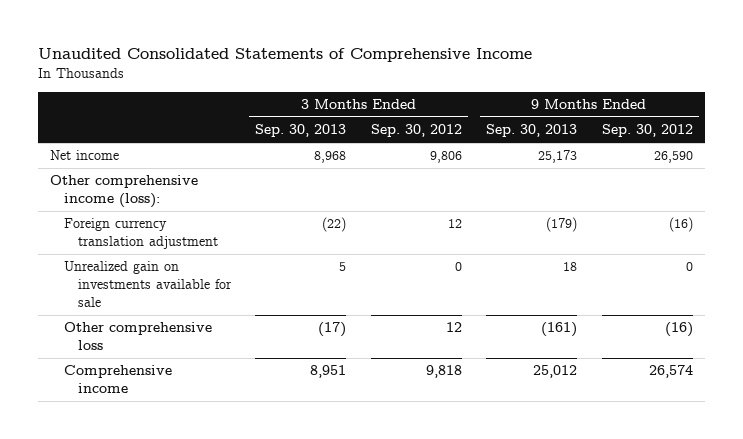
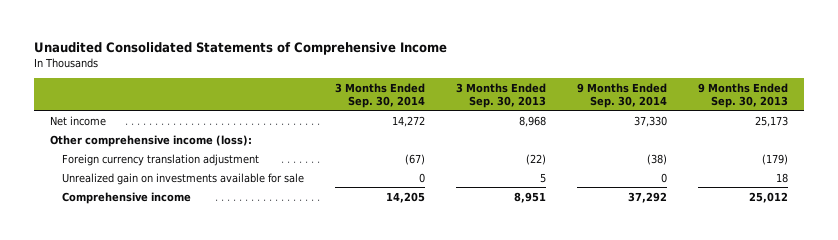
[370,124,462,138] Sep. 30, 2012 -> none
[601,124,693,138] Sep. 30, 2012 -> none
none -> [335,82,426,108] 3 Months Ended Sep. 30, 2014
none -> [577,82,668,108] 9 Months Ended Sep. 30, 2014
[64,322,213,350] Other comprehensive loss -> none

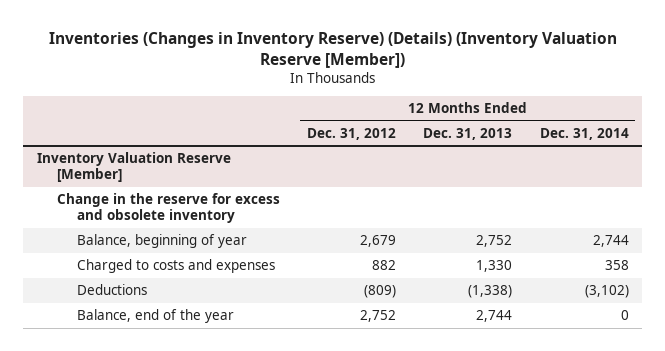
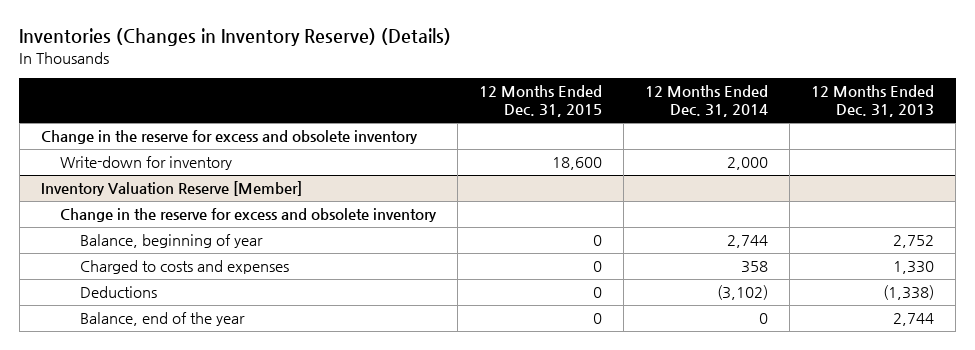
[48,31,617,68] Inventories (Changes in Inventory Reserve) (Details) (Inventory Valuation Reserve [Member]) -> [19,28,452,47] Inventories (Changes in Inventory Reserve) (Details)
[307,127,397,140] Dec. 31, 2012 -> none
none -> [479,85,603,118] 12 Months Ended Dec. 31, 2015
none -> [40,130,418,145] Change in the reserve for excess and obsolete inventory
none -> [60,156,233,171] Write-down for inventory

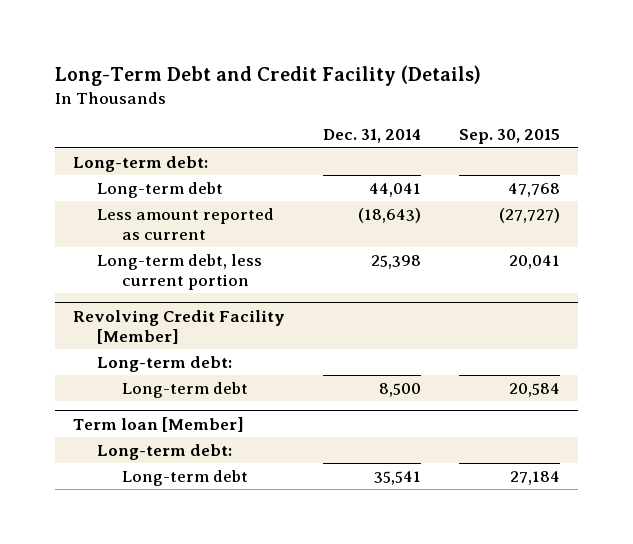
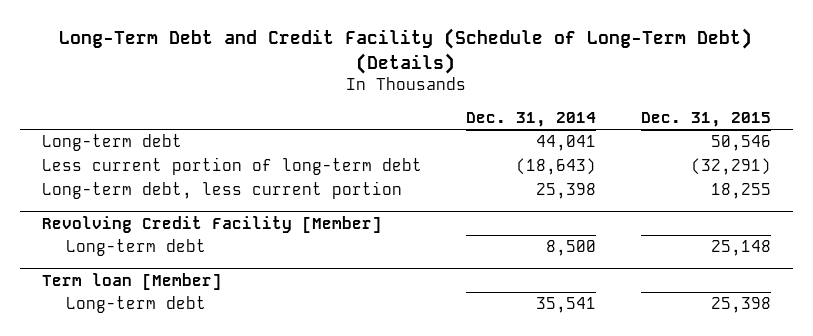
[54,65,481,87] Long-Term Debt and Credit Facility (Details) -> [59,28,753,74] Long-Term Debt and Credit Facility (Schedule of Long-Term Debt) (Details)
[458,129,560,145] Sep. 30, 2015 -> none
none -> [640,111,771,127] Dec. 31, 2015
[73,155,209,172] Long-term debt: -> none
[97,207,275,240] Less amount reported as current -> [42,157,423,176] Less current portion of long-term debt
[97,355,233,372] Long-term debt: -> none
[97,443,233,460] Long-term debt: -> none

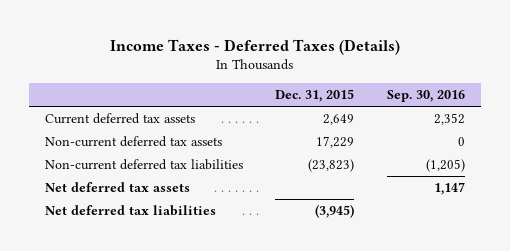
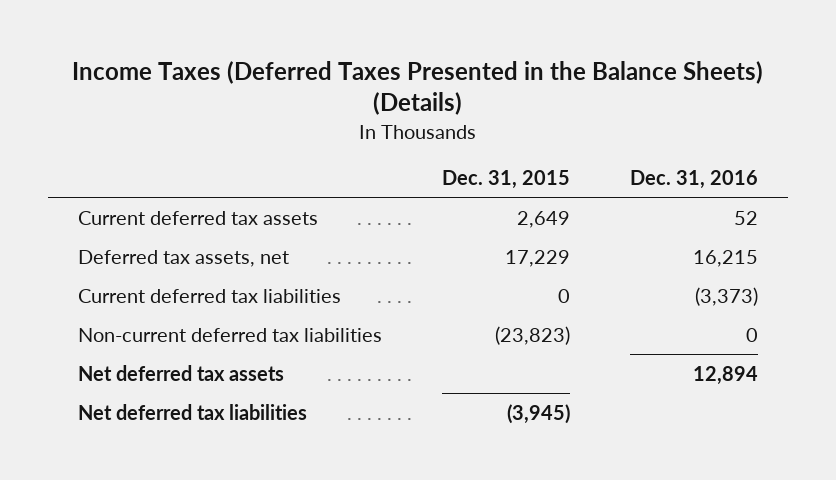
[109,38,400,55] Income Taxes - Deferred Taxes (Details) -> [72,60,764,116] Income Taxes (Deferred Taxes Presented in the Balance Sheets) (Details)
[386,90,465,103] Sep. 30, 2016 -> none
none -> [629,170,758,190] Dec. 31, 2016
[45,136,223,148] Non-current deferred tax assets -> [78,249,290,267] Deferred tax assets, net
none -> [78,288,342,303] Current deferred tax liabilities

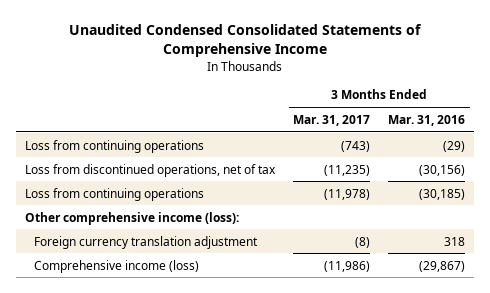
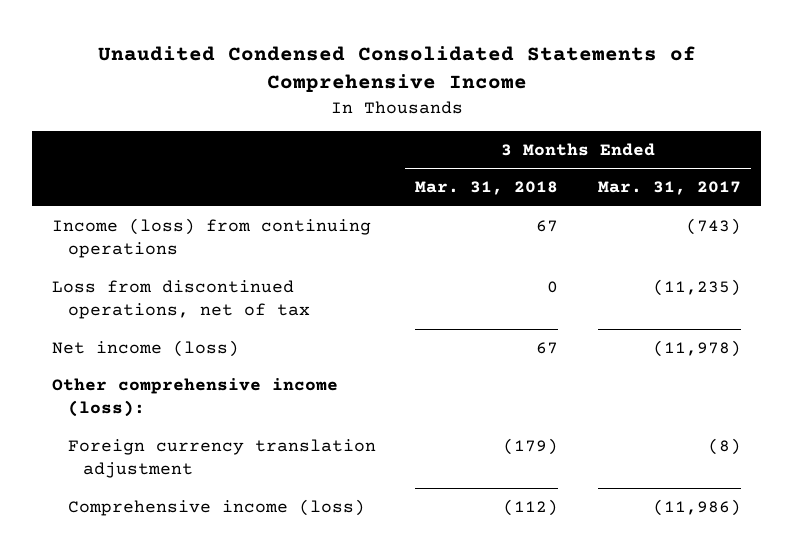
[388,114,466,126] Mar. 31, 2016 -> none
none -> [415,181,559,196] Mar. 31, 2018
[25,139,205,153] Loss from continuing operations -> [52,217,372,259] Income (loss) from continuing operations
[25,187,205,201] Loss from continuing operations -> [52,339,240,357] Net income (loss)

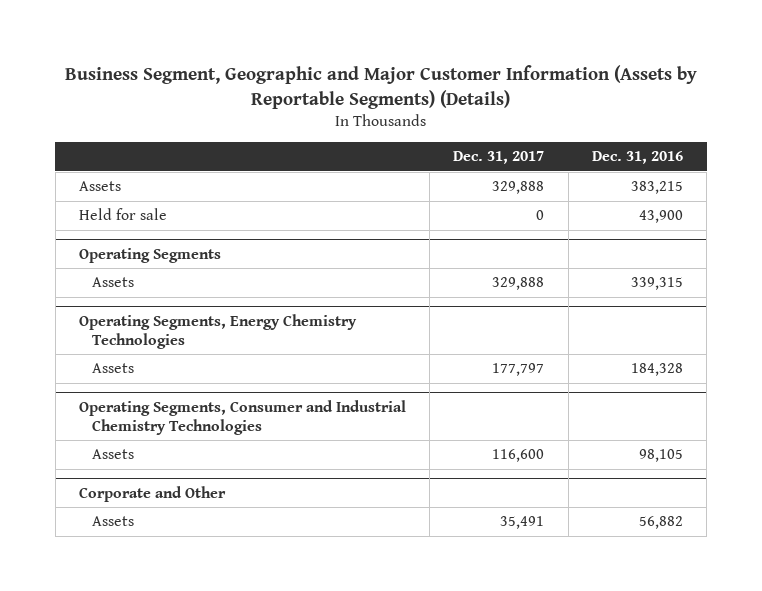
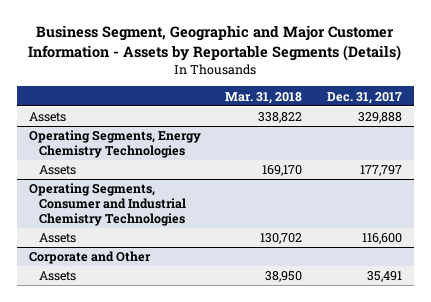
[64,65,697,109] Business Segment, Geographic and Major Customer Information (Assets by Reportable Segments) (Details) -> [28,24,402,61] Business Segment, Geographic and Major Customer Information - Assets by Reportable Segments (Details)
[591,151,683,165] Dec. 31, 2016 -> none
none -> [225,91,303,104] Mar. 31, 2018
[79,208,168,221] Held for sale -> none
[79,247,222,263] Operating Segments -> none
[91,277,134,288] Assets -> none

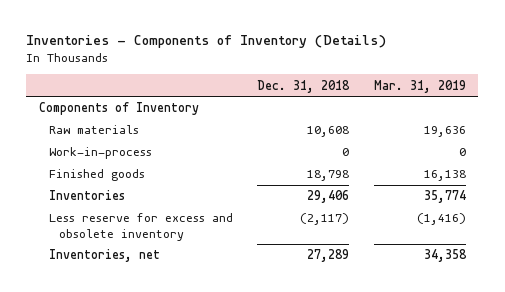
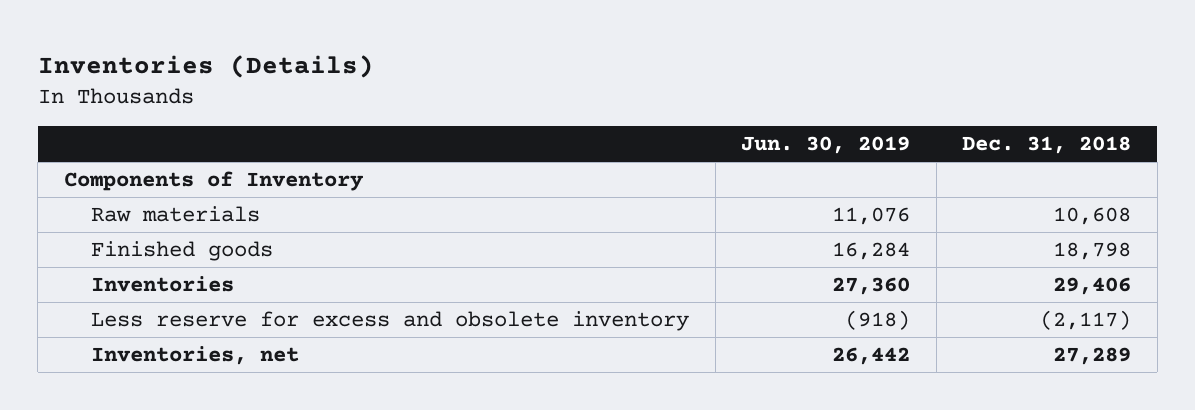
[26,35,387,49] Inventories - Components of Inventory (Details) -> [37,54,374,78] Inventories (Details)
[374,79,467,93] Mar. 31, 2019 -> none
none -> [741,135,911,154] Jun. 30, 2019
[48,147,152,160] Work-in-process -> none

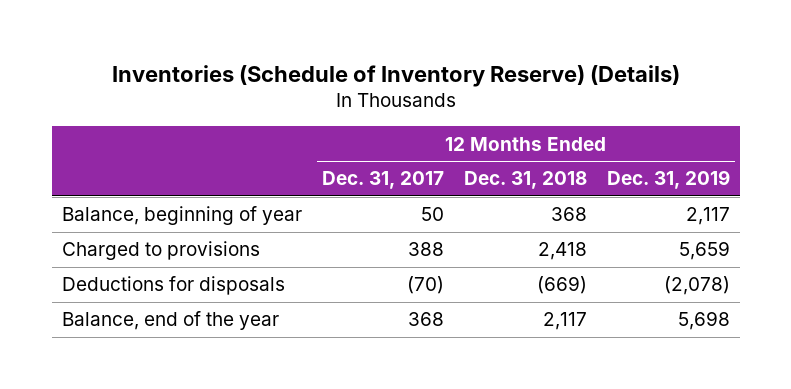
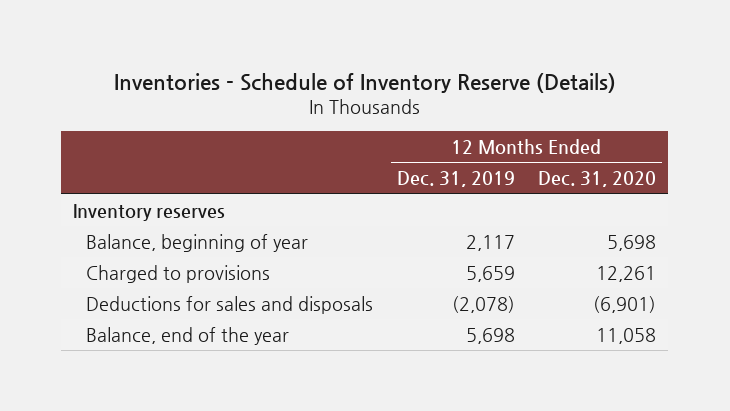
[111,64,680,87] Inventories (Schedule of Inventory Reserve) (Details) -> [113,73,616,94] Inventories - Schedule of Inventory Reserve (Details)
[321,171,444,190] Dec. 31, 2017 -> none
[463,171,587,190] Dec. 31, 2018 -> none
none -> [538,171,657,188] Dec. 31, 2020
none -> [73,203,226,221] Inventory reserves
[61,276,285,296] Deductions for disposals -> [86,295,374,314] Deductions for sales and disposals

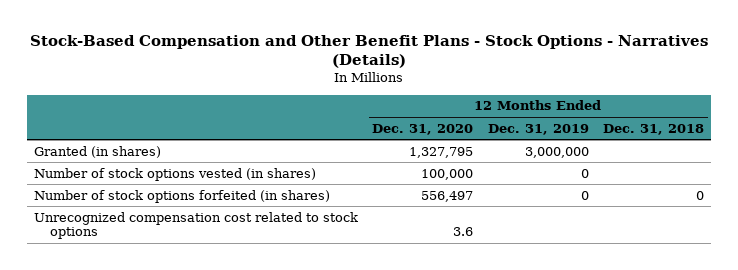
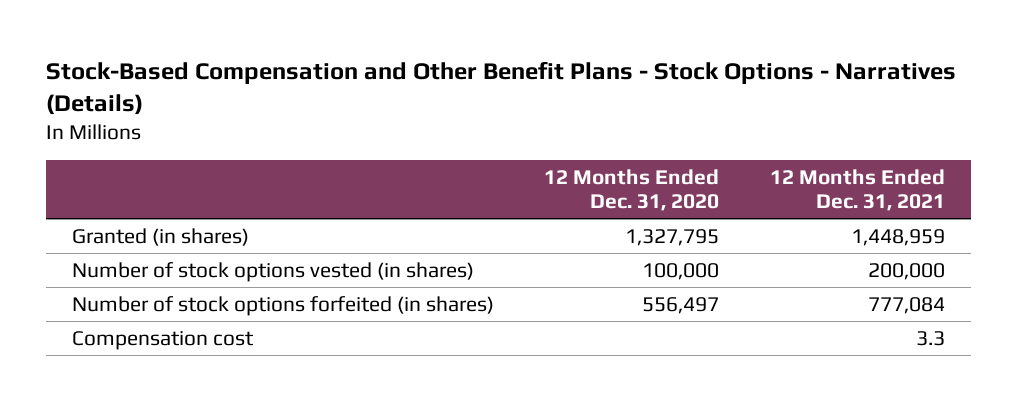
[487,123,589,135] Dec. 31, 2019 -> none
[603,123,705,135] Dec. 31, 2018 -> none
none -> [770,168,946,211] 12 Months Ended Dec. 31, 2021
[34,211,359,240] Unrecognized compensation cost related to stock options -> none
none -> [71,330,254,350] Compensation cost

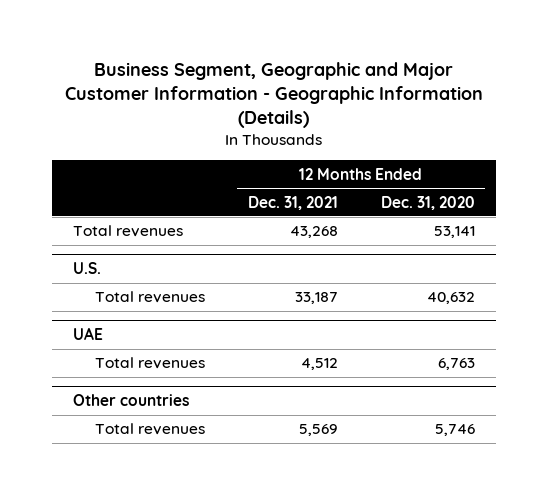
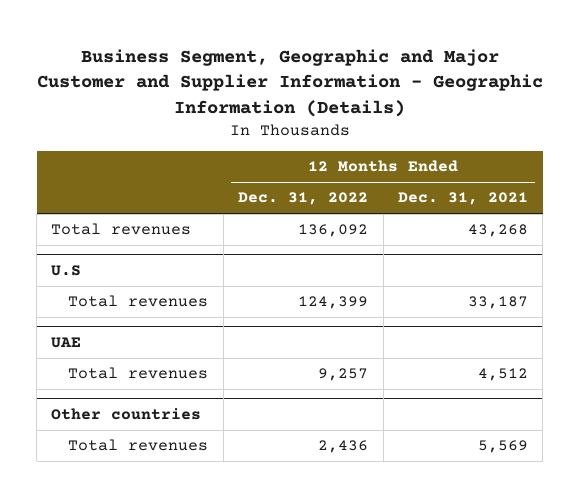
[64,61,483,128] Business Segment, Geographic and Major Customer Information - Geographic Information (Details) -> [36,48,543,117] Business Segment, Geographic and Major Customer and Supplier Information - Geographic Information (Details)
[380,195,475,210] Dec. 31, 2020 -> none
none -> [238,192,369,206] Dec. 31, 2022
[73,262,102,275] U.S. -> [51,265,82,277] U.S

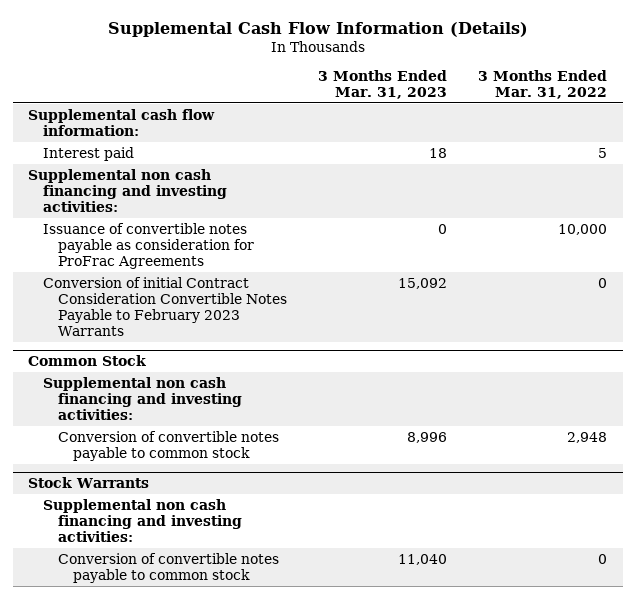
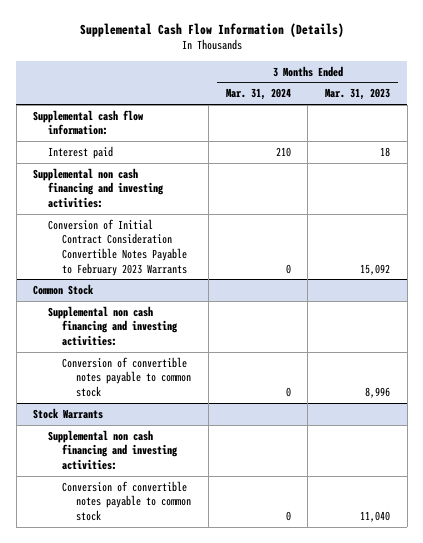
[478,69,608,99] 3 Months Ended Mar. 31, 2022 -> none
none -> [225,88,291,101] Mar. 31, 2024
[43,222,255,269] Issuance of convertible notes payable as consideration for ProFrac Agreements -> none
[43,276,288,337] Conversion of initial Contract Consideration Convertible Notes Payable to February 2023 Warrants -> [47,218,187,276] Conversion of Initial Contract Consideration Convertible Notes Payable to February 2023 Warrants

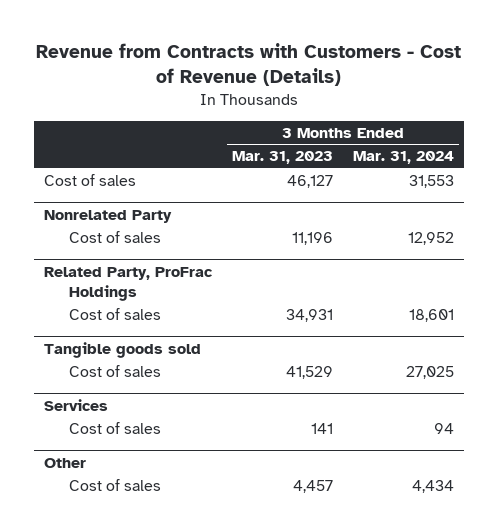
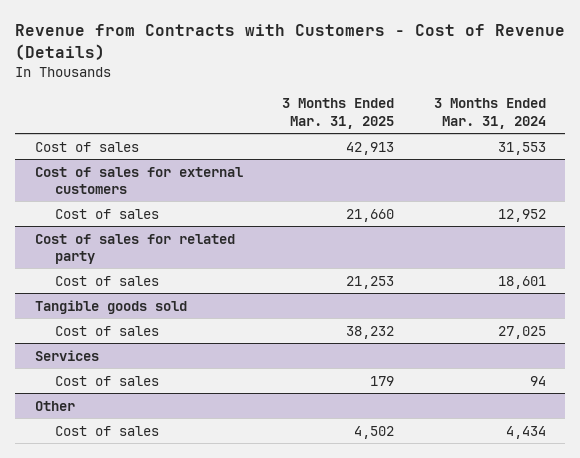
[231,151,333,165] Mar. 31, 2023 -> none
none -> [282,98,395,129] 3 Months Ended Mar. 31, 2025
[43,210,172,224] Nonrelated Party -> [34,166,243,194] Cost of sales for external customers
[43,267,213,301] Related Party, ProFrac Holdings -> none
none -> [34,233,235,264] Cost of sales for related party

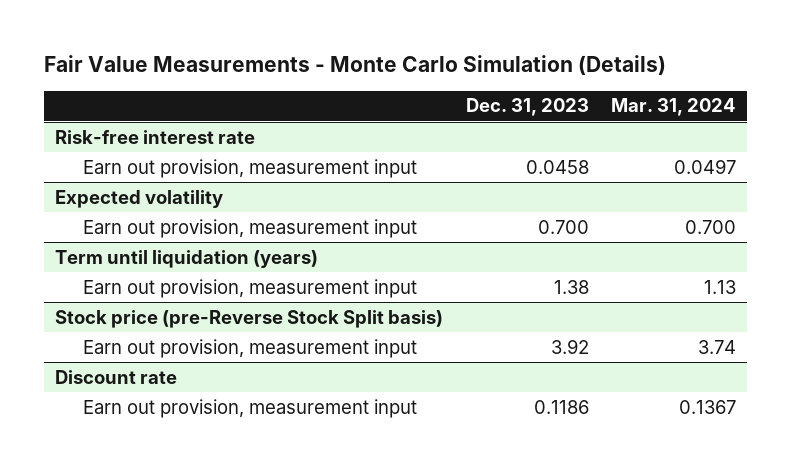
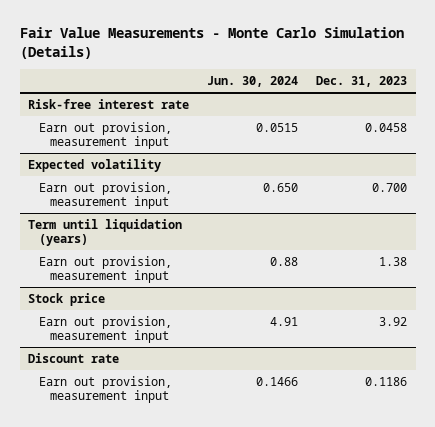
[611,98,737,117] Mar. 31, 2024 -> none
none -> [207,76,299,88] Jun. 30, 2024
[55,309,444,328] Stock price (pre-Reverse Stock Split basis) -> [28,292,106,306] Stock price

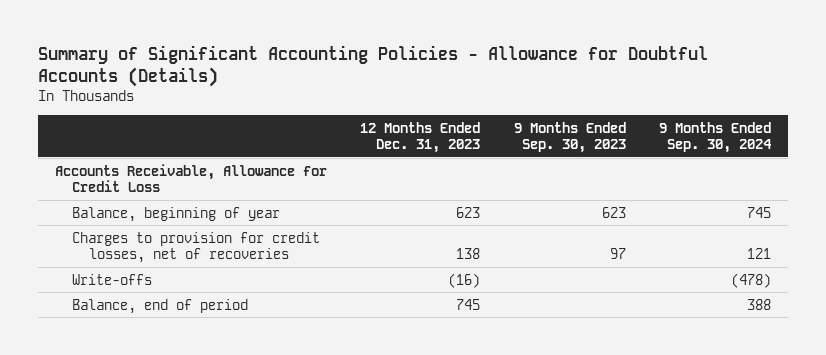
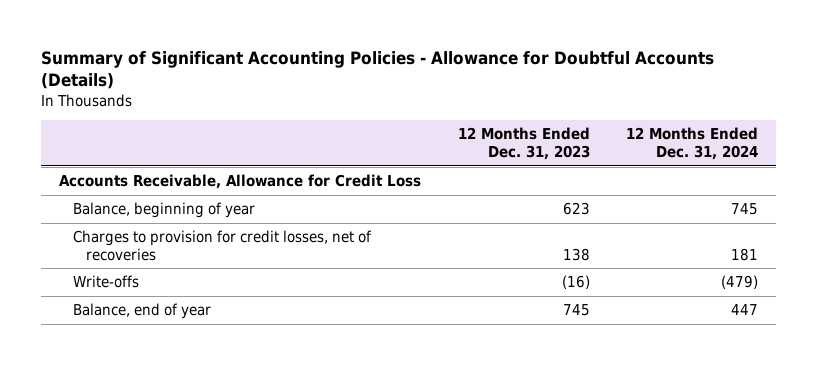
[513,121,626,154] 9 Months Ended Sep. 30, 2023 -> none
[659,121,773,154] 9 Months Ended Sep. 30, 2024 -> none
none -> [626,127,759,161] 12 Months Ended Dec. 31, 2024
[71,298,248,314] Balance, end of period -> [72,303,211,320] Balance, end of year

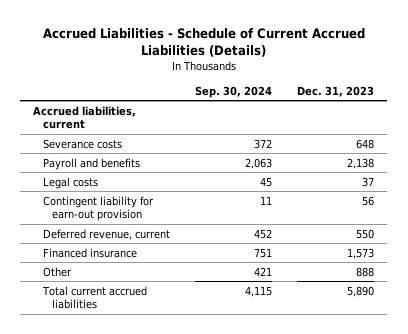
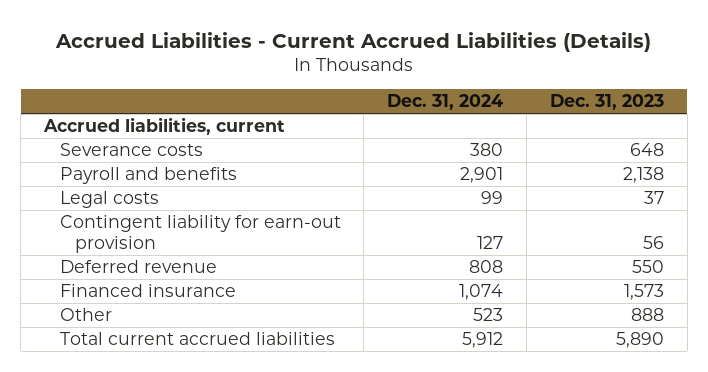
[42,27,365,58] Accrued Liabilities - Schedule of Current Accrued Liabilities (Details) -> [55,31,652,52] Accrued Liabilities - Current Accrued Liabilities (Details)
[194,86,272,99] Sep. 30, 2024 -> none
none -> [387,94,504,111] Dec. 31, 2024
[42,228,170,240] Deferred revenue, current -> [59,260,217,274] Deferred revenue

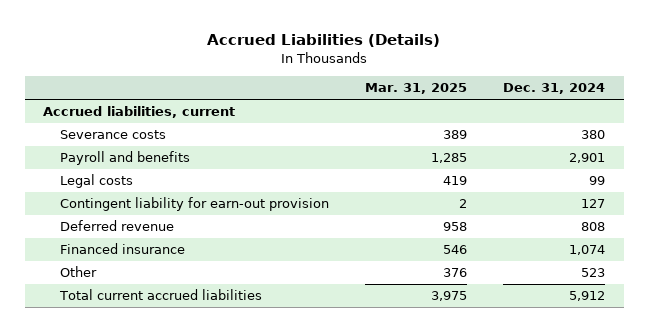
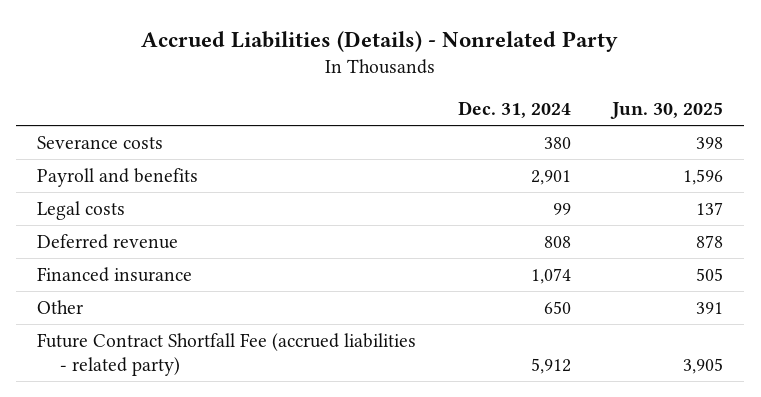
[207,34,441,48] Accrued Liabilities (Details) -> [141,30,619,52] Accrued Liabilities (Details) - Nonrelated Party
[365,83,468,95] Mar. 31, 2025 -> none
none -> [610,102,724,120] Jun. 30, 2025
[43,106,236,119] Accrued liabilities, current -> none
[59,197,329,212] Contingent liability for earn-out provision -> none
[581,268,606,278] 523 -> [543,300,571,314] 650
[58,289,262,301] Total current accrued liabilities -> [37,332,417,376] Future Contract Shortfall Fee (accrued liabilities - related party)

